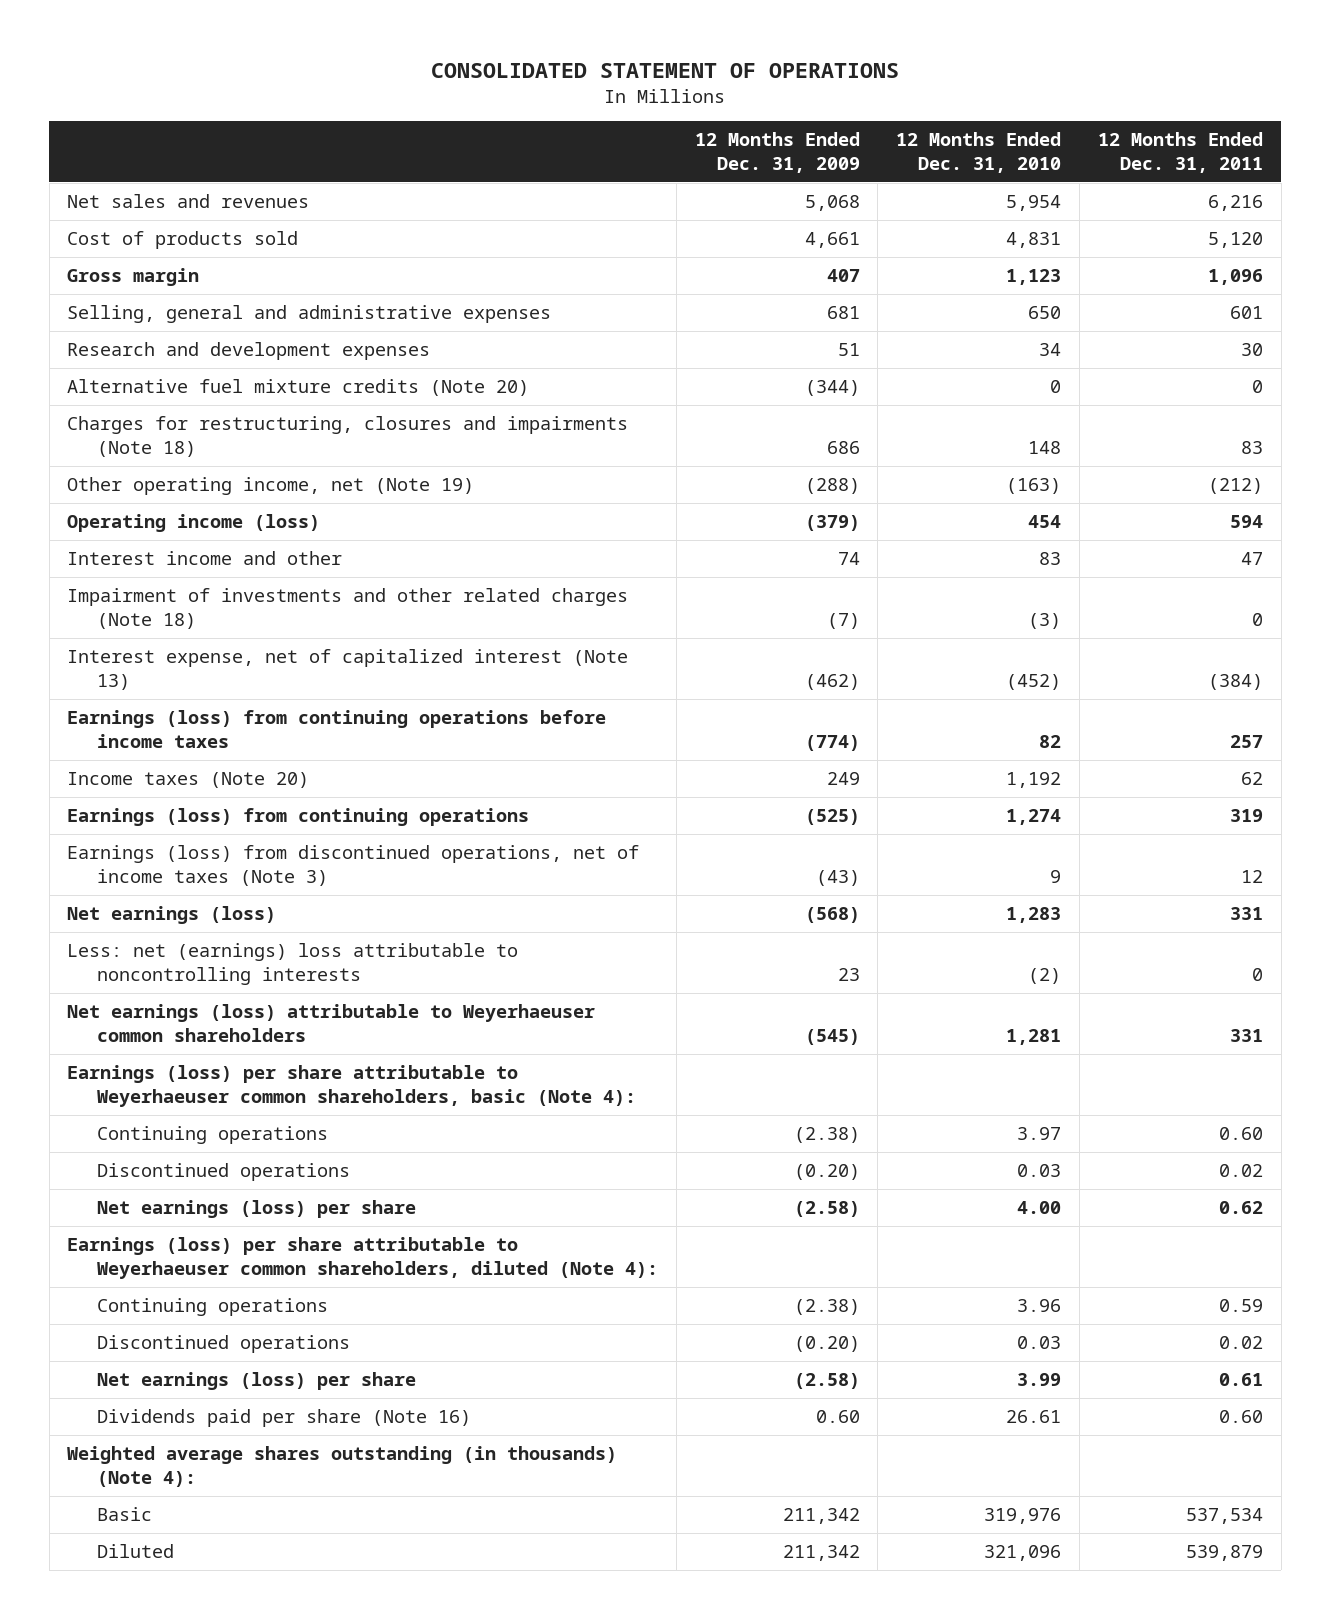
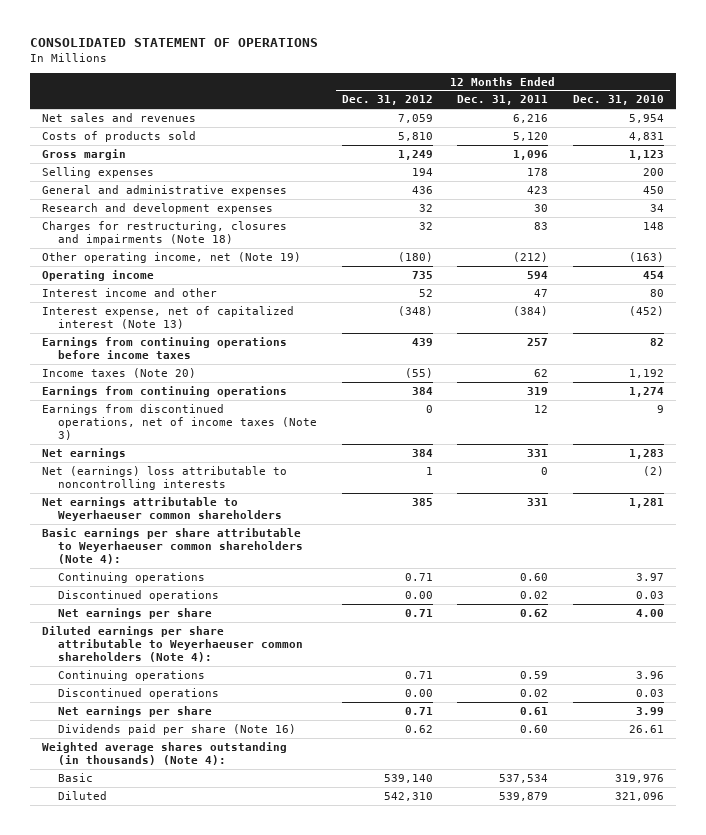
[694,132,860,174] 12 Months Ended Dec. 31, 2009 -> none
none -> [341,95,433,106] Dec. 31, 2012
[67,231,299,250] Cost of products sold -> [42,130,197,142] Costs of products sold
none -> [42,166,155,178] Selling expenses
[67,305,552,324] Selling, general and administrative expenses -> [42,184,288,196] General and administrative expenses
[1028,306,1062,320] 650 -> [642,185,664,194] 450
[1229,306,1263,320] 601 -> [527,185,549,194] 423
[67,379,530,397] Alternative fuel mixture credits (Note 20) -> none
[67,588,629,629] Impairment of investments and other related charges (Note 18) -> none
[67,514,321,533] Operating income (loss) -> [42,269,155,281] Operating income
[1039,552,1062,566] 83 -> [649,288,664,297] 80
[67,710,607,748] Earnings (loss) from continuing operations before income taxes -> [42,336,288,360] Earnings from continuing operations before income taxes
[67,808,530,827] Earnings (loss) from continuing operations -> [42,385,288,397] Earnings from continuing operations
[67,845,640,886] Earnings (loss) from discontinued operations, net of income taxes (Note 3) -> [42,403,318,441] Earnings from discontinued operations, net of income taxes (Note 3)
[67,906,277,925] Net earnings (loss) -> [42,447,127,459] Net earnings
[67,943,519,985] Less: net (earnings) loss attributable to noncontrolling interests -> [42,465,288,491] Net (earnings) loss attributable to noncontrolling interests
[67,1004,596,1042] Net earnings (loss) attributable to Weyerhaeuser common shareholders -> [42,496,283,522] Net earnings attributable to Weyerhaeuser common shareholders
[67,1065,636,1107] Earnings (loss) per share attributable to Weyerhaeuser common shareholders, basic (Note 4): -> [42,527,304,565] Basic earnings per share attributable to Weyerhaeuser common shareholders (Note 4):
[96,1200,416,1219] Net earnings (loss) per share -> [58,607,213,619] Net earnings per share
[67,1237,658,1279] Earnings (loss) per share attributable to Weyerhaeuser common shareholders, diluted (Note 4): -> [42,625,304,663] Diluted earnings per share attributable to Weyerhaeuser common shareholders (Note 4):
[96,1372,416,1391] Net earnings (loss) per share -> [58,705,213,717] Net earnings per share

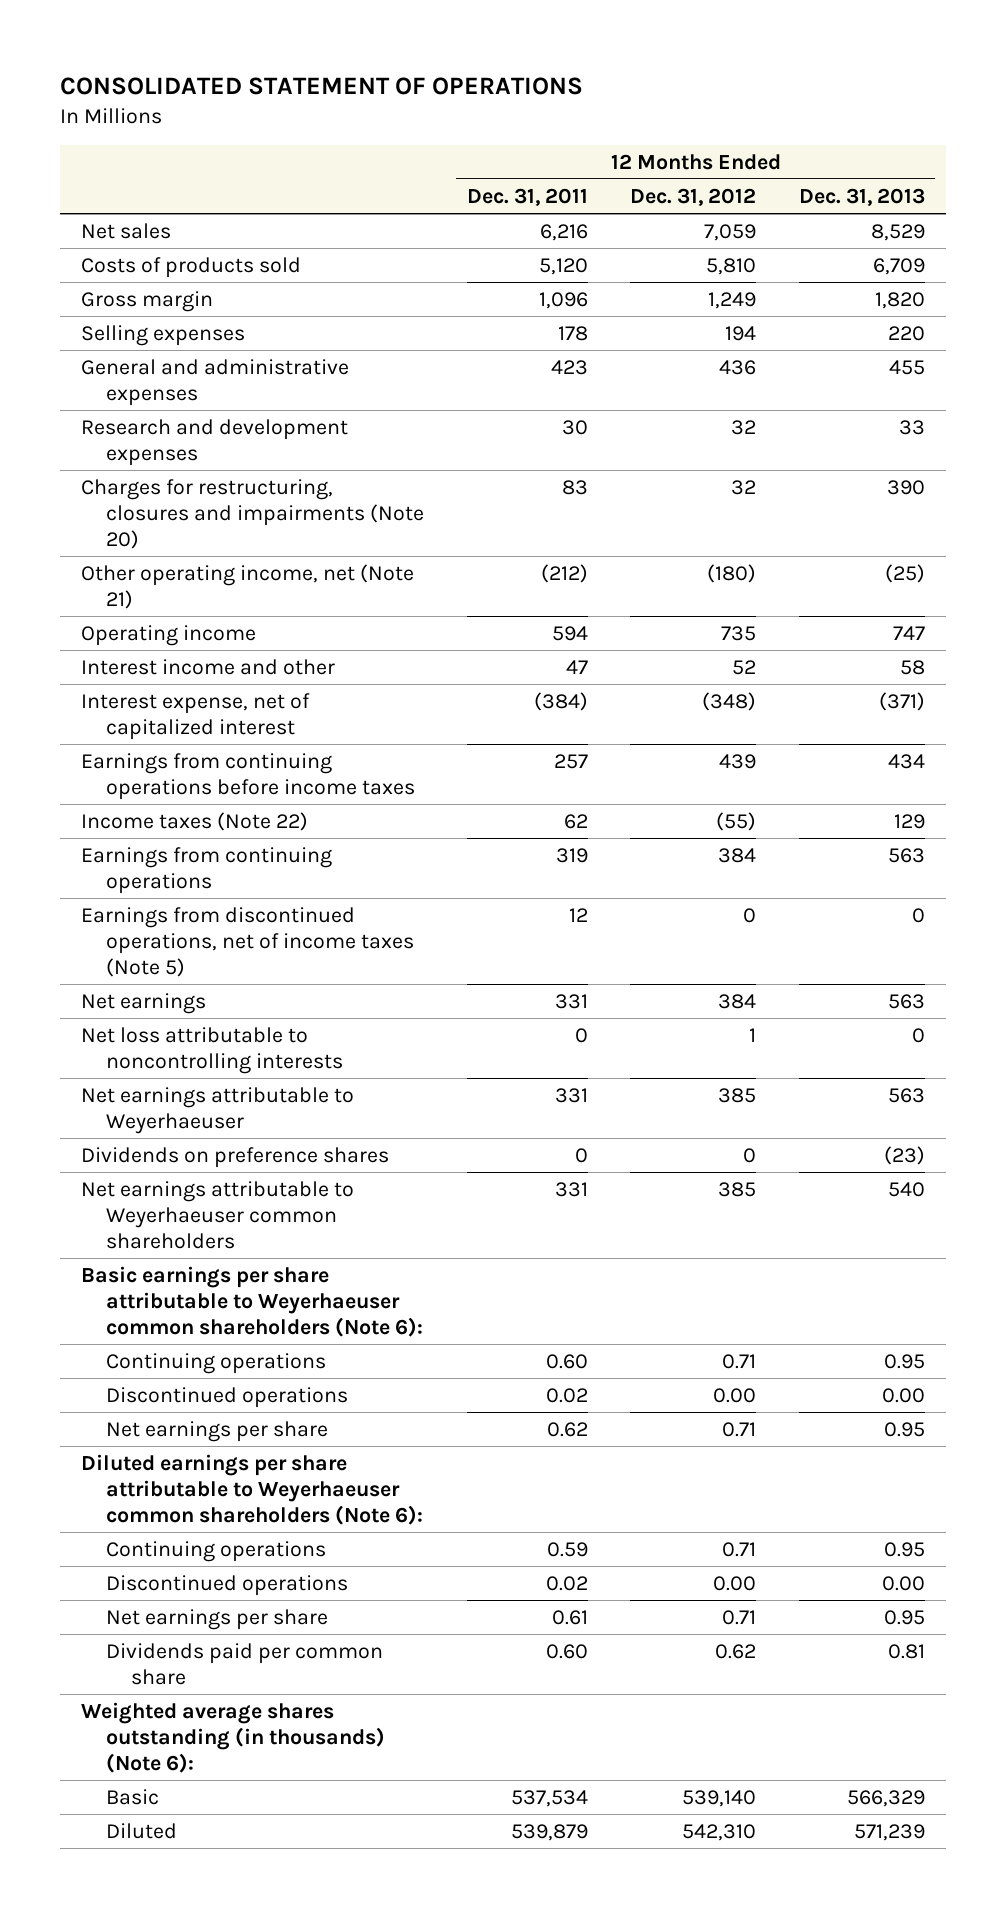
[572,95,664,106] Dec. 31, 2010 -> none
none -> [798,187,925,206] Dec. 31, 2013
[42,112,197,122] Net sales and revenues -> [81,222,172,239] Net sales
[42,220,288,246] Charges for restructuring, closures and impairments (Note 18) -> [81,478,425,549] Charges for restructuring, closures and impairments (Note 20)
[42,251,302,263] Other operating income, net (Note 19) -> [81,563,415,609] Other operating income, net (Note 21)
[42,305,295,330] Interest expense, net of capitalized interest (Note 13) -> [81,692,311,740] Interest expense, net of capitalized interest
[42,367,197,378] Income taxes (Note 20) -> [81,811,309,831] Income taxes (Note 22)
[42,403,318,441] Earnings from discontinued operations, net of income taxes (Note 3) -> [81,906,415,977] Earnings from discontinued operations, net of income taxes (Note 5)
[42,465,288,491] Net (earnings) loss attributable to noncontrolling interests -> [81,1026,344,1074] Net loss attributable to noncontrolling interests
none -> [81,1086,355,1134] Net earnings attributable to Weyerhaeuser
none -> [81,1146,390,1168] Dividends on preference shares
[42,527,304,565] Basic earnings per share attributable to Weyerhaeuser common shareholders (Note 4): -> [81,1265,424,1337] Basic earnings per share attributable to Weyerhaeuser common shareholders (Note 6):
[42,625,304,663] Diluted earnings per share attributable to Weyerhaeuser common shareholders (Note 4): -> [81,1453,424,1525] Diluted earnings per share attributable to Weyerhaeuser common shareholders (Note 6):
[58,723,297,735] Dividends paid per share (Note 16) -> [106,1642,384,1685] Dividends paid per common share
[42,741,288,766] Weighted average shares outstanding (in thousands) (Note 4): -> [81,1701,386,1773] Weighted average shares outstanding (in thousands) (Note 6):

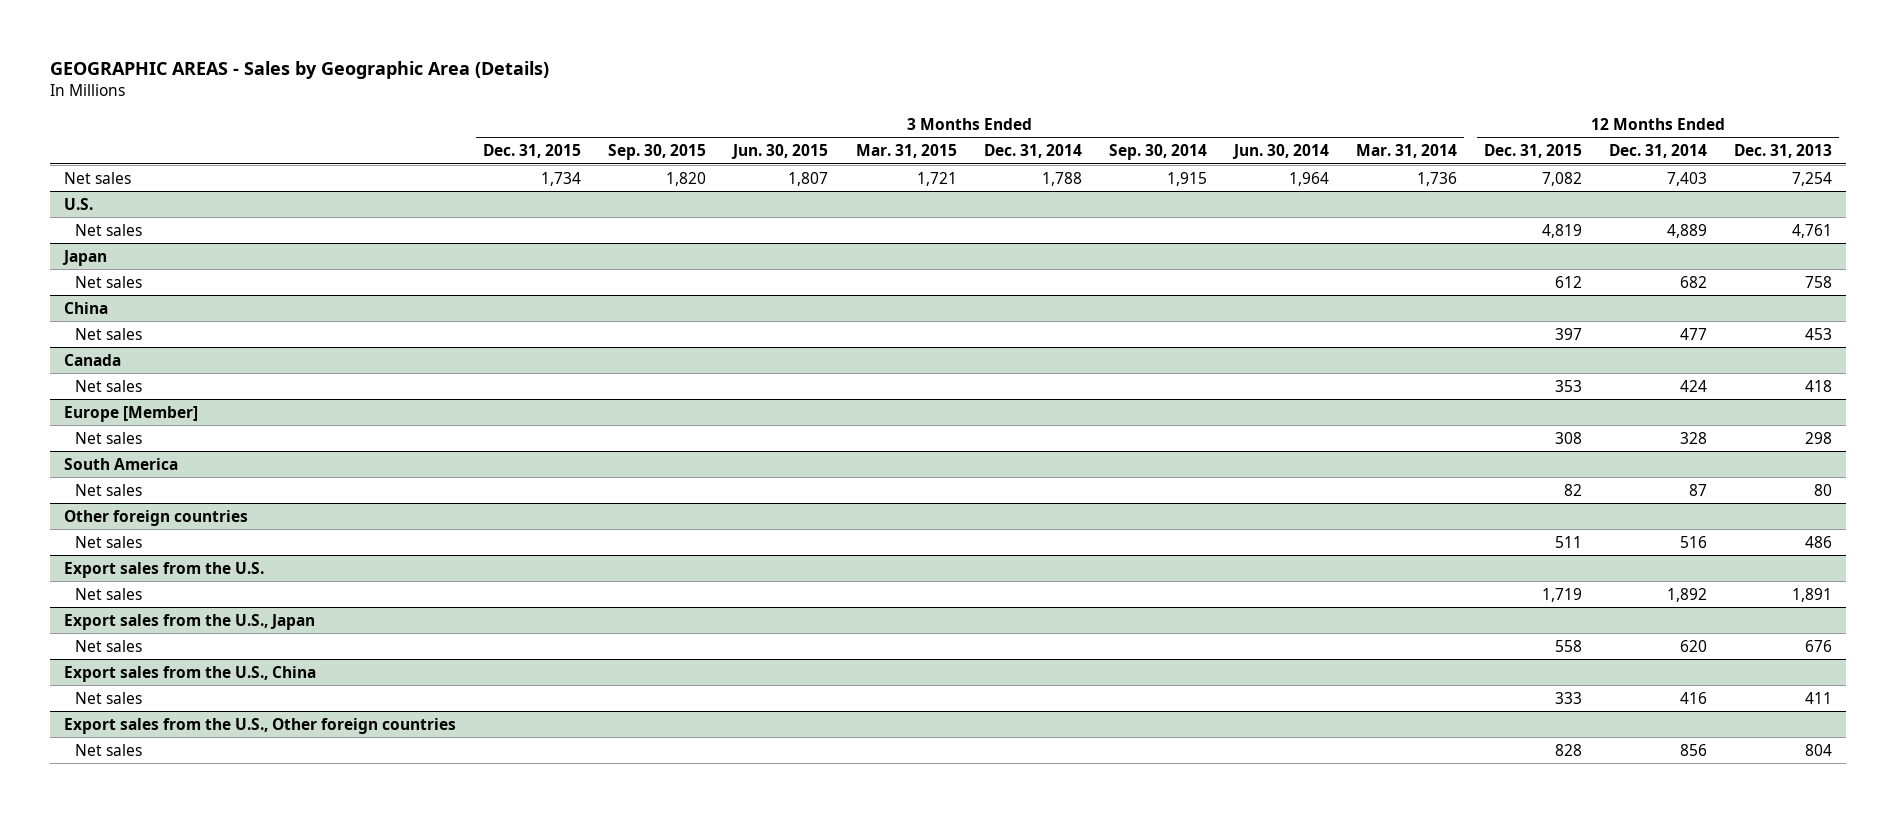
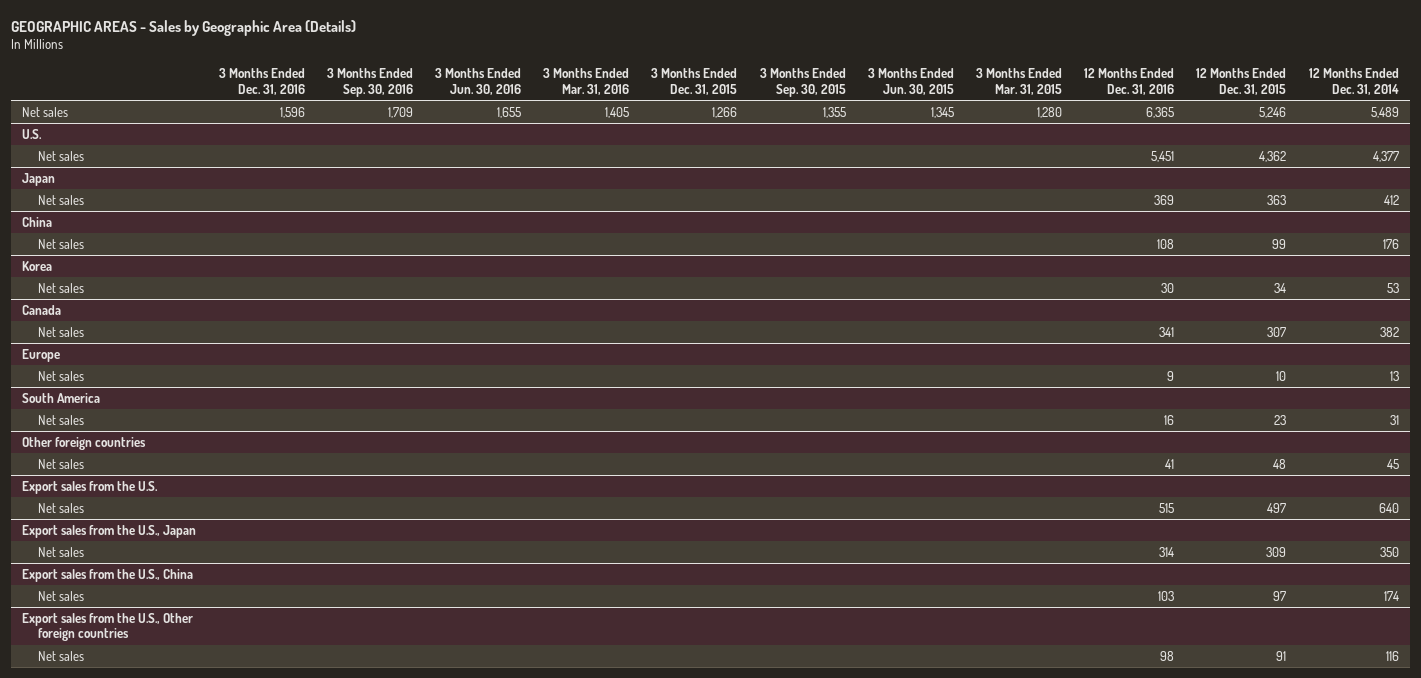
[983,144,1082,159] Dec. 31, 2014 -> none
[1108,144,1207,161] Sep. 30, 2014 -> none
[1231,144,1329,160] Jun. 30, 2014 -> none
[1356,144,1458,159] Mar. 31, 2014 -> none
[1734,144,1833,159] Dec. 31, 2013 -> none
none -> [218,68,305,95] 3 Months Ended Dec. 31, 2016
none -> [326,68,413,97] 3 Months Ended Sep. 30, 2016
none -> [435,68,522,95] 3 Months Ended Jun. 30, 2016
none -> [543,68,630,95] 3 Months Ended Mar. 31, 2016
none -> [1084,68,1175,95] 12 Months Ended Dec. 31, 2016
[541,171,582,186] 1,734 -> [712,106,738,118] 1,266
[666,171,707,186] 1,820 -> [822,106,846,118] 1,355
[788,171,829,186] 1,807 -> [930,106,954,118] 1,345
[916,171,957,186] 1,721 -> [1037,106,1063,118] 1,280
[1542,171,1583,186] 7,082 -> [1259,106,1287,118] 5,246
[1667,171,1708,186] 7,403 -> [1370,106,1399,118] 5,489
[1542,223,1583,238] 4,819 -> [1259,150,1287,162] 4,362
[1667,223,1708,238] 4,889 -> [1372,150,1399,162] 4,377
[1555,275,1583,288] 612 -> [1267,194,1287,205] 363
[1680,275,1708,288] 682 -> [1383,194,1399,205] 412
[1555,327,1583,340] 397 -> [1272,238,1287,249] 99
[1680,327,1708,340] 477 -> [1382,238,1399,249] 176
none -> [22,260,53,271] Korea
none -> [37,282,84,293] Net sales
[1555,379,1583,392] 353 -> [1267,326,1287,337] 307
[1680,379,1708,392] 424 -> [1379,326,1399,337] 382
[63,405,198,422] Europe [Member] -> [22,348,61,362] Europe
[1555,431,1583,444] 308 -> [1276,370,1287,381] 10
[1680,431,1708,444] 328 -> [1389,370,1399,381] 13
[1564,483,1583,496] 82 -> [1274,414,1287,425] 23
[1689,483,1708,496] 87 -> [1389,414,1399,425] 31
[1555,535,1583,548] 511 -> [1273,458,1287,469] 48
[1680,535,1708,548] 516 -> [1386,458,1399,469] 45
[1542,587,1583,602] 1,719 -> [1267,502,1287,513] 497
[1667,587,1708,602] 1,892 -> [1378,502,1399,513] 640
[1555,639,1583,652] 558 -> [1266,546,1287,557] 309
[1680,639,1708,652] 620 -> [1379,546,1399,557] 350
[1555,691,1583,704] 333 -> [1273,590,1287,601] 97
[1680,691,1708,704] 416 -> [1383,590,1399,601] 174
[1555,743,1583,756] 828 -> [1276,650,1287,661] 91
[1680,743,1708,756] 856 -> [1385,650,1399,661] 116

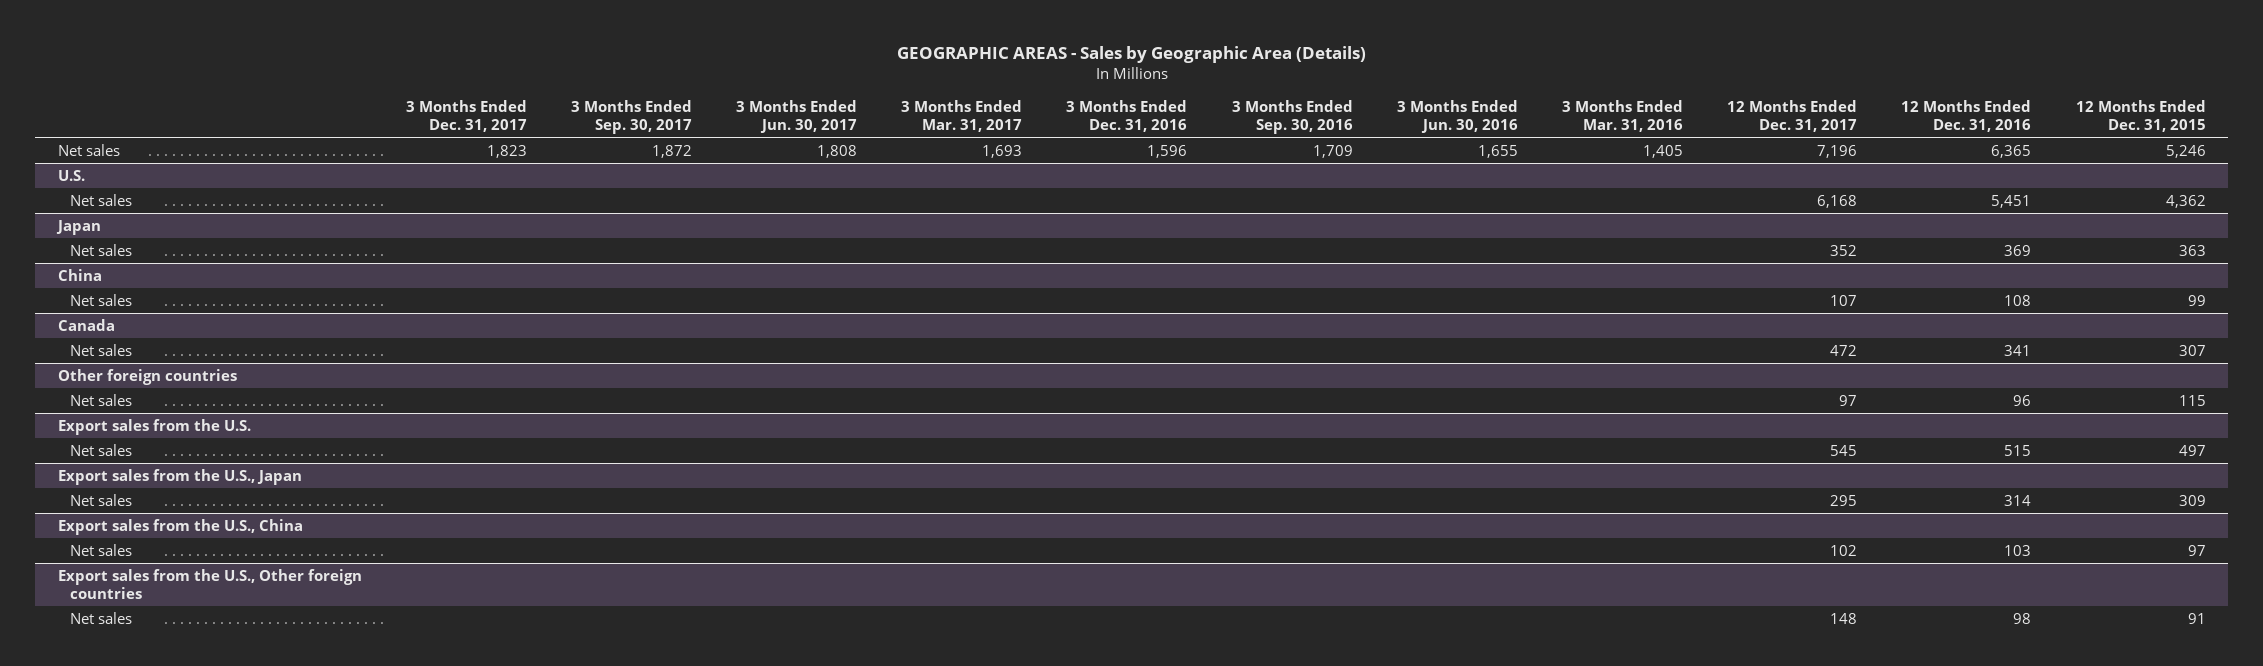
[651,68,738,95] 3 Months Ended Dec. 31, 2015 -> none
[759,68,846,97] 3 Months Ended Sep. 30, 2015 -> none
[867,68,954,95] 3 Months Ended Jun. 30, 2015 -> none
[976,68,1063,95] 3 Months Ended Mar. 31, 2015 -> none
[1308,68,1399,95] 12 Months Ended Dec. 31, 2014 -> none
none -> [405,99,527,133] 3 Months Ended Dec. 31, 2017
none -> [570,99,692,135] 3 Months Ended Sep. 30, 2017
none -> [736,99,858,134] 3 Months Ended Jun. 30, 2017
none -> [901,99,1023,133] 3 Months Ended Mar. 31, 2017
none -> [1727,99,1858,133] 12 Months Ended Dec. 31, 2017
[22,260,53,271] Korea -> none
[37,282,84,293] Net sales -> none
[22,348,61,362] Europe -> none
[37,370,84,381] Net sales -> none
[22,392,101,403] South America -> none
[37,414,84,425] Net sales -> none
[1165,458,1175,469] 41 -> [2013,394,2032,406] 96
[1273,458,1287,469] 48 -> [2178,394,2206,406] 115

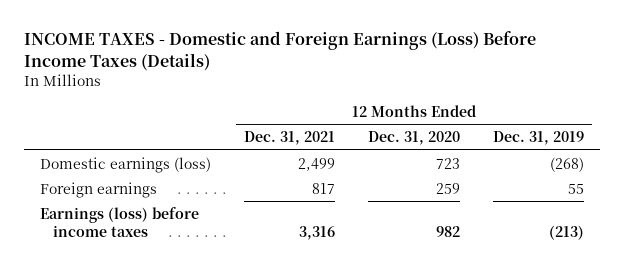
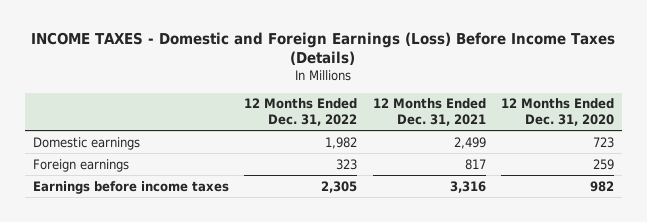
[492,131,584,146] Dec. 31, 2019 -> none
none -> [244,98,358,126] 12 Months Ended Dec. 31, 2022
[39,156,211,173] Domestic earnings (loss) -> [32,136,140,150] Domestic earnings
[39,206,199,237] Earnings (loss) before income taxes -> [32,180,229,194] Earnings before income taxes

